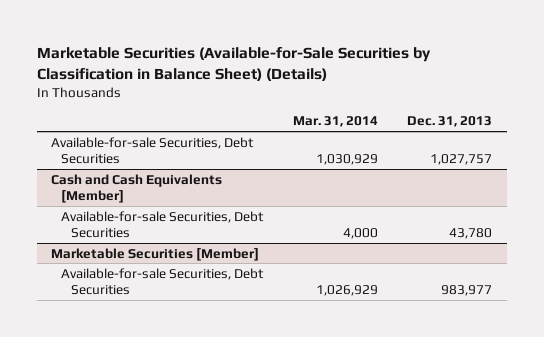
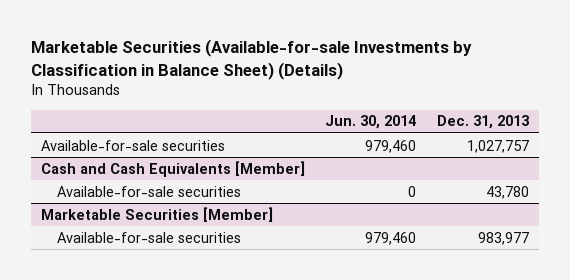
[36,46,431,81] Marketable Securities (Available-for-Sale Securities by Classification in Balance Sheet) (Details) -> [30,39,472,80] Marketable Securities (Available-for-sale Investments by Classification in Balance Sheet) (Details)
[292,116,378,128] Mar. 31, 2014 -> none
none -> [325,115,417,130] Jun. 30, 2014
[51,136,255,165] Available-for-sale Securities, Debt Securities -> [41,139,226,151] Available-for-sale securities
[61,210,265,239] Available-for-sale Securities, Debt Securities -> [56,185,241,197] Available-for-sale securities
[61,267,265,296] Available-for-sale Securities, Debt Securities -> [56,231,241,243] Available-for-sale securities

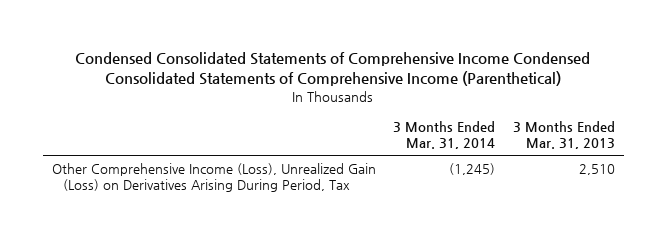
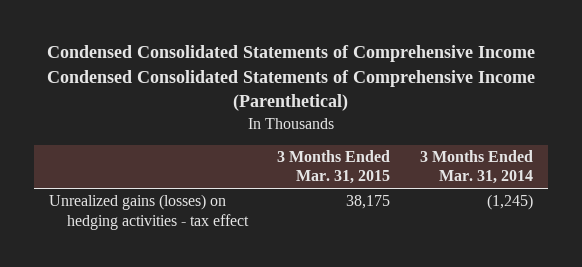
[512,120,615,150] 3 Months Ended Mar. 31, 2013 -> none
none -> [277,149,391,185] 3 Months Ended Mar. 31, 2015
[52,163,377,193] Other Comprehensive Income (Loss), Unrealized Gain (Loss) on Derivatives Arising During Period, Tax -> [48,194,249,230] Unrealized gains (losses) on hedging activities - tax effect

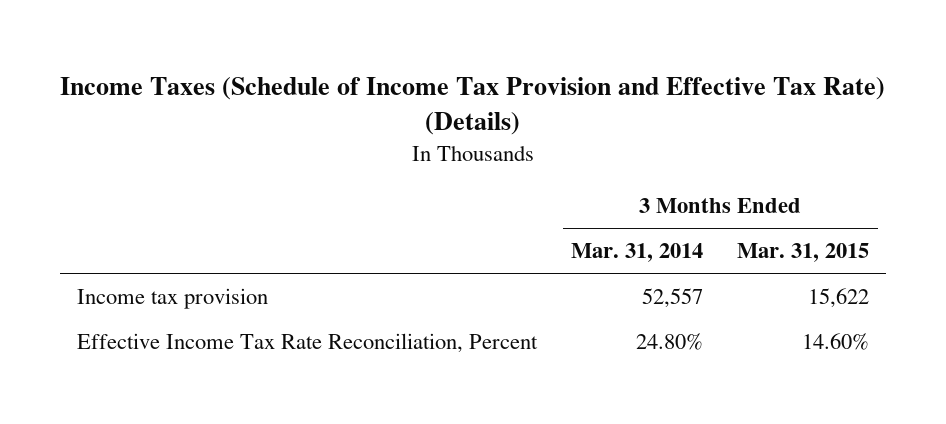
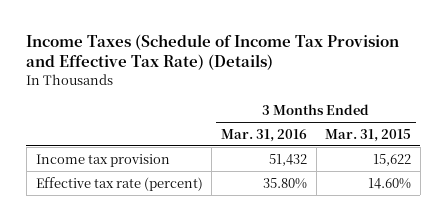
[571,243,704,263] Mar. 31, 2014 -> none
none -> [220,128,307,142] Mar. 31, 2016
[77,332,539,353] Effective Income Tax Rate Reconciliation, Percent -> [35,176,203,191] Effective tax rate (percent)

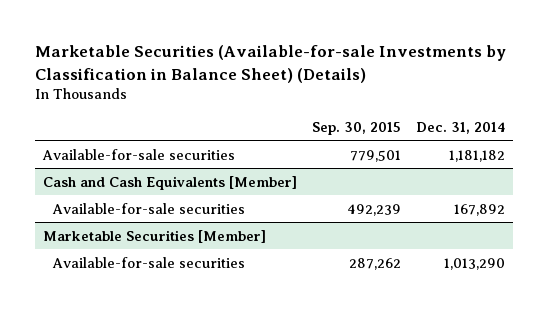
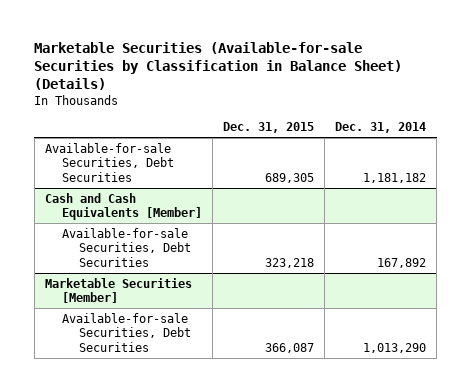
[34,45,506,83] Marketable Securities (Available-for-sale Investments by Classification in Balance Sheet) (Details) -> [34,41,403,91] Marketable Securities (Available-for-sale Securities by Classification in Balance Sheet) (Details)
[311,121,401,135] Sep. 30, 2015 -> none
none -> [223,122,315,134] Dec. 31, 2015
[41,148,235,160] Available-for-sale securities -> [44,142,174,183] Available-for-sale Securities, Debt Securities
[51,202,245,214] Available-for-sale securities -> [61,227,192,268] Available-for-sale Securities, Debt Securities
[51,256,245,268] Available-for-sale securities -> [61,312,192,353] Available-for-sale Securities, Debt Securities

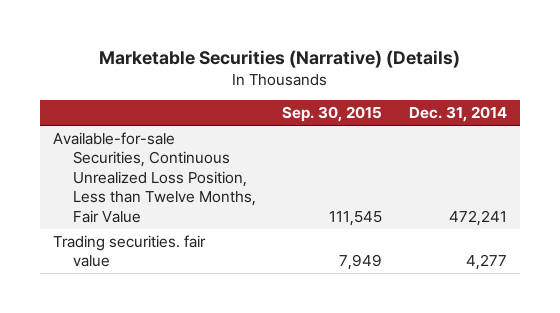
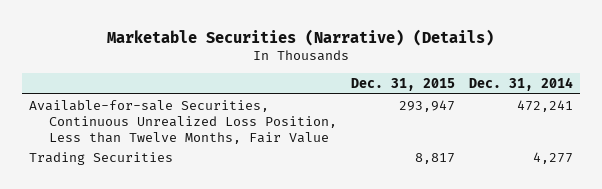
[282,106,383,123] Sep. 30, 2015 -> none
none -> [350,78,455,92] Dec. 31, 2015
[53,234,207,268] Trading securities. fair value -> [29,151,174,165] Trading Securities

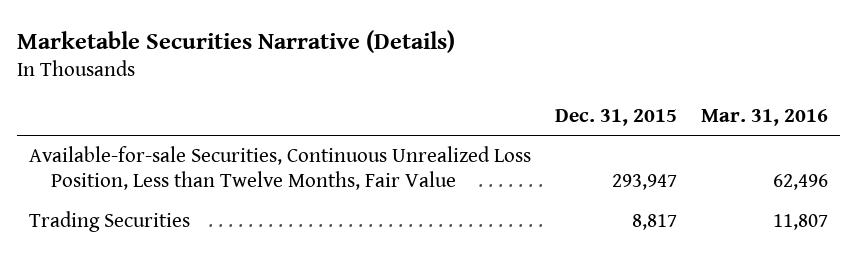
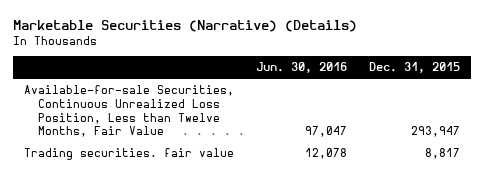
[17,29,456,53] Marketable Securities Narrative (Details) -> [12,19,357,32] Marketable Securities (Narrative) (Details)
[700,109,828,127] Mar. 31, 2016 -> none
none -> [255,62,347,74] Jun. 30, 2016
[29,210,191,232] Trading Securities -> [23,148,234,161] Trading securities. fair value

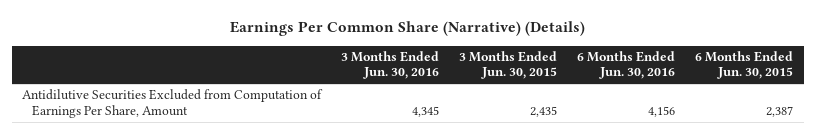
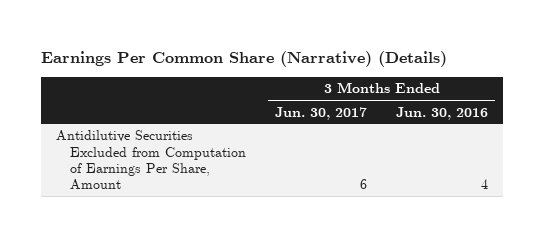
[459,50,558,80] 3 Months Ended Jun. 30, 2015 -> none
[577,50,676,80] 6 Months Ended Jun. 30, 2016 -> none
[695,50,794,80] 6 Months Ended Jun. 30, 2015 -> none
none -> [275,106,368,120] Jun. 30, 2017
[411,105,439,117] 4,345 -> [481,179,489,190] 4

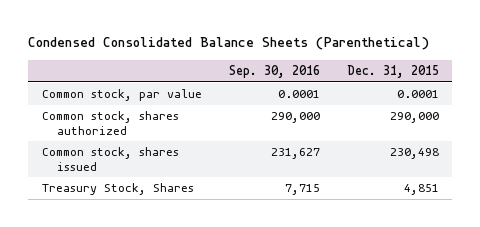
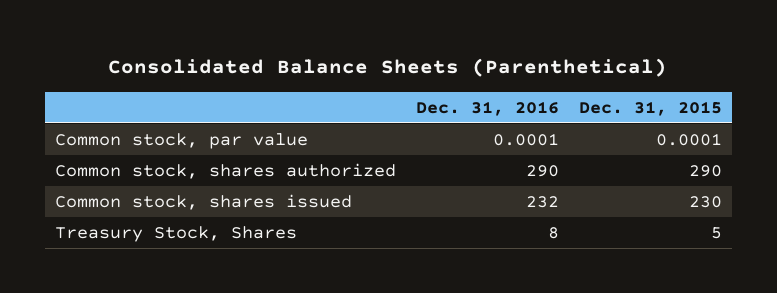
[28,37,430,51] Condensed Consolidated Balance Sheets (Parenthetical) -> [108,58,668,78] Consolidated Balance Sheets (Parenthetical)
[228,64,320,78] Sep. 30, 2016 -> none
none -> [415,100,559,116] Dec. 31, 2016
[389,112,439,124] 290,000 -> [688,165,722,178] 290
[389,148,439,160] 230,498 -> [688,196,722,209] 230
[403,184,439,196] 4,851 -> [710,227,722,240] 5

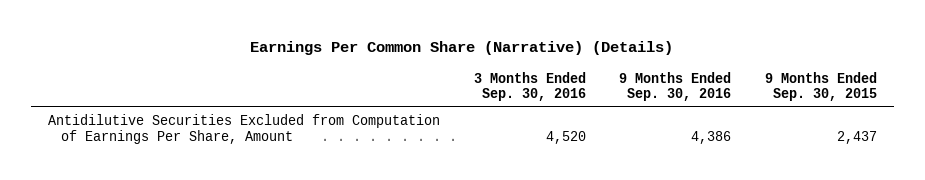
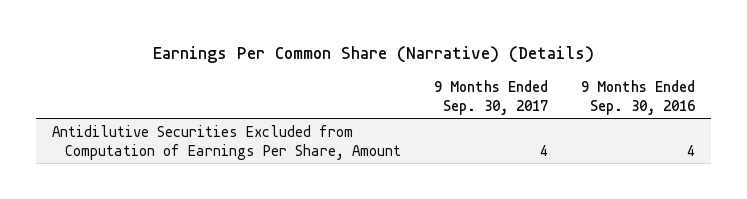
[473,71,586,102] 3 Months Ended Sep. 30, 2016 -> none
[764,71,877,102] 9 Months Ended Sep. 30, 2015 -> none
none -> [434,80,549,115] 9 Months Ended Sep. 30, 2017
[691,130,732,144] 4,386 -> [686,144,695,156] 4

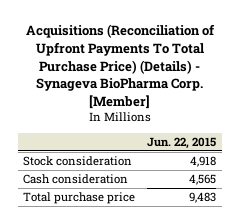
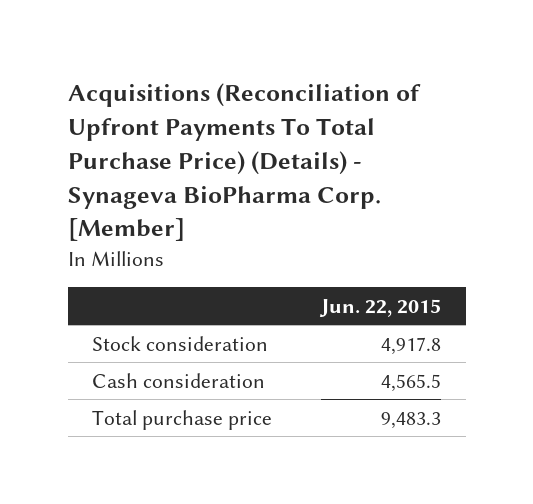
[189,156,216,168] 4,918 -> [381,336,442,355] 4,917.8
[188,174,216,186] 4,565 -> [381,373,442,392] 4,565.5
[188,192,216,204] 9,483 -> [381,411,442,429] 9,483.3

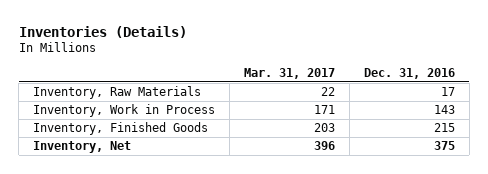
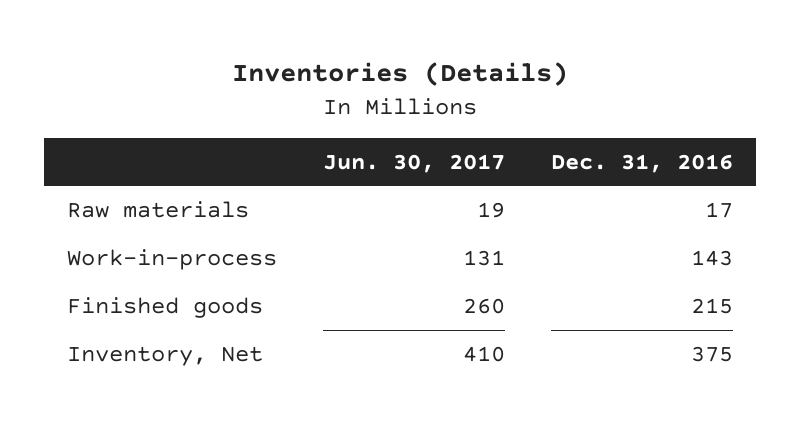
[244,68,336,80] Mar. 31, 2017 -> none
none -> [323,153,506,173] Jun. 30, 2017
[33,86,202,100] Inventory, Raw Materials -> [67,200,250,218] Raw materials
[33,104,216,118] Inventory, Work in Process -> [67,248,278,270] Work-in-process
[33,122,209,136] Inventory, Finished Goods -> [67,296,264,318] Finished goods

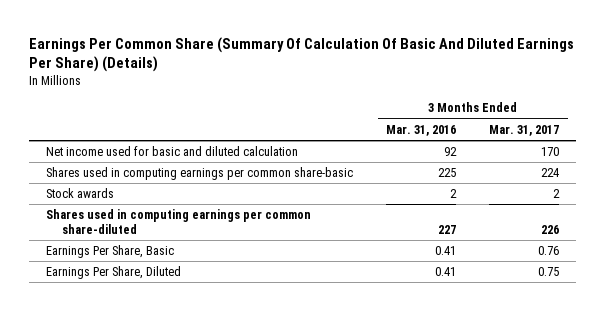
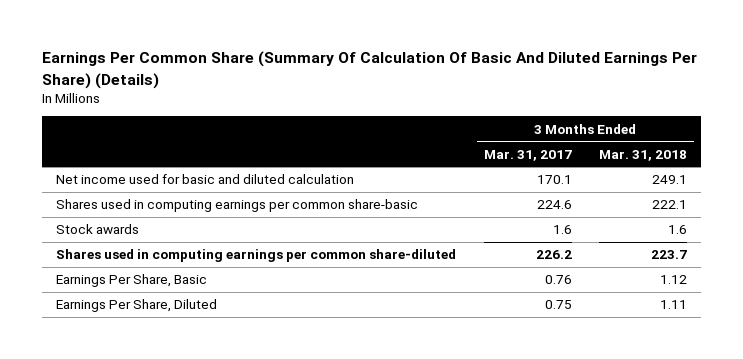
[386,124,457,136] Mar. 31, 2016 -> none
none -> [599,149,688,161] Mar. 31, 2018
[541,147,560,157] 170 -> [536,175,572,185] 170.1
[541,168,560,178] 224 -> [536,200,572,210] 224.6
[553,189,561,199] 2 -> [552,225,572,235] 1.6
[541,224,560,234] 226 -> [535,250,572,260] 226.2

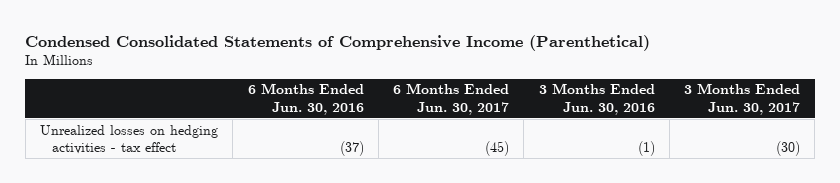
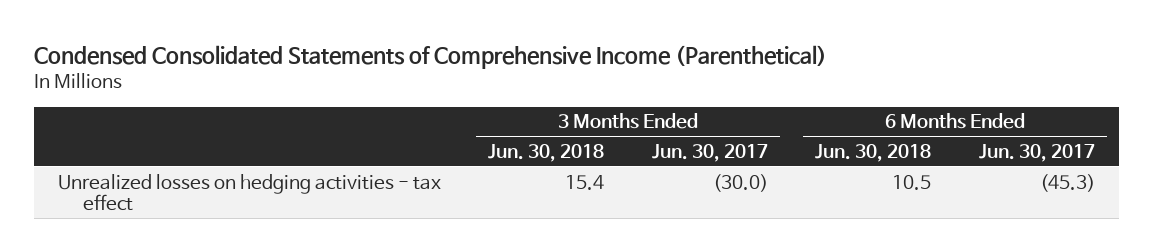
[247,83,364,115] 6 Months Ended Jun. 30, 2016 -> none
[538,83,655,115] 3 Months Ended Jun. 30, 2016 -> none
none -> [488,143,605,162] Jun. 30, 2018
none -> [815,143,932,162] Jun. 30, 2018
[485,140,510,156] (45) -> [1039,173,1095,192] (45.3)
[776,140,801,156] (30) -> [712,173,768,192] (30.0)

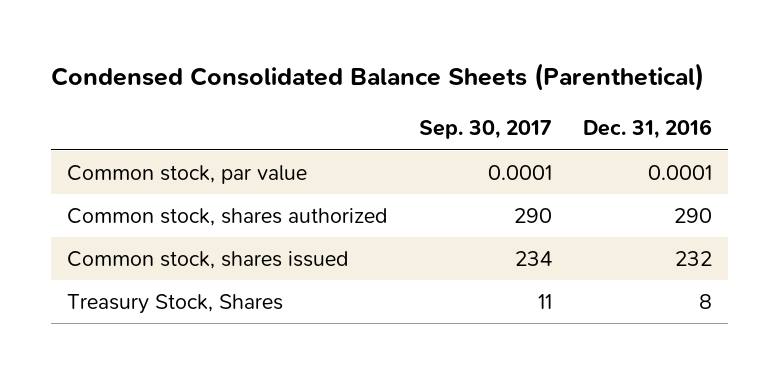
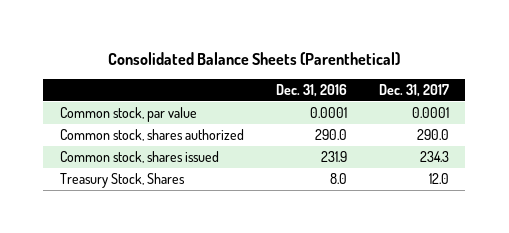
[51,62,705,91] Condensed Consolidated Balance Sheets (Parenthetical) -> [108,51,401,65] Consolidated Balance Sheets (Parenthetical)
[419,120,553,140] Sep. 30, 2017 -> none
none -> [379,83,450,97] Dec. 31, 2017
[674,208,713,224] 290 -> [314,129,347,141] 290.0
[675,251,713,267] 232 -> [320,151,347,163] 231.9
[699,294,713,310] 8 -> [329,173,347,185] 8.0

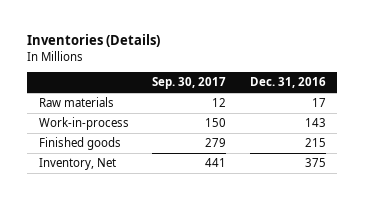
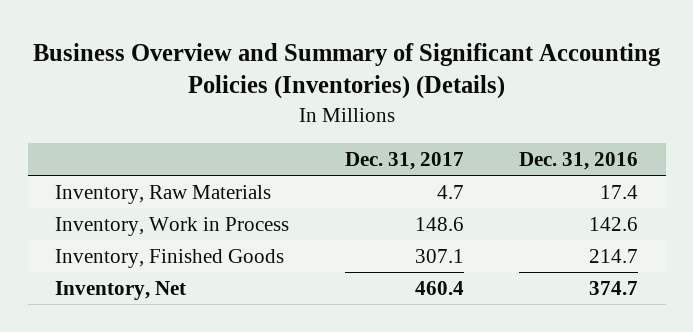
[27,34,161,48] Inventories (Details) -> [32,42,661,100] Business Overview and Summary of Significant Accounting Policies (Inventories) (Details)
[152,77,227,90] Sep. 30, 2017 -> none
none -> [344,152,464,171] Dec. 31, 2017
[39,97,115,108] Raw materials -> [55,184,272,204] Inventory, Raw Materials
[311,98,326,108] 17 -> [599,184,638,199] 17.4
[39,117,130,131] Work-in-process -> [55,216,290,236] Inventory, Work in Process
[304,118,326,128] 143 -> [588,216,638,231] 142.6
[39,137,122,151] Finished goods -> [55,248,285,268] Inventory, Finished Goods
[304,138,326,148] 215 -> [588,248,638,263] 214.7
[304,158,326,168] 375 -> [588,280,638,295] 374.7

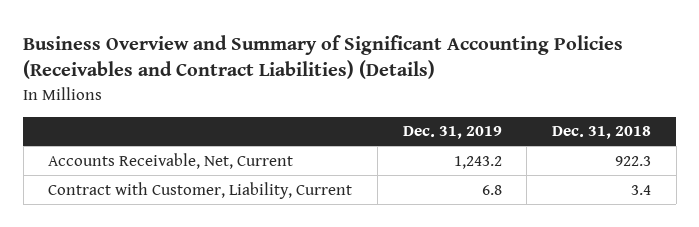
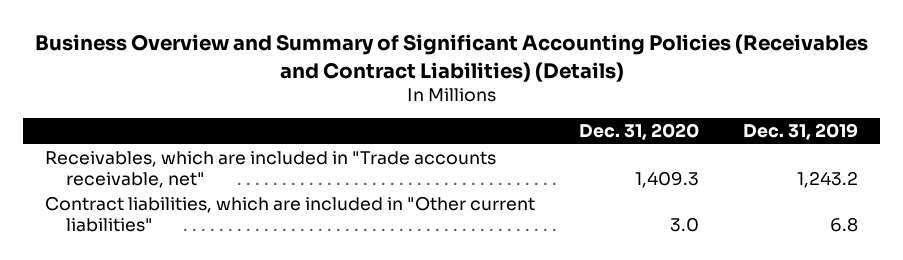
[552,126,652,140] Dec. 31, 2018 -> none
none -> [579,123,700,141] Dec. 31, 2020
[48,152,294,169] Accounts Receivable, Net, Current -> [45,151,497,188] Receivables, which are included in "Trade accounts receivable, net"
[48,181,353,199] Contract with Customer, Liability, Current -> [45,196,536,232] Contract liabilities, which are included in "Other current liabilities"

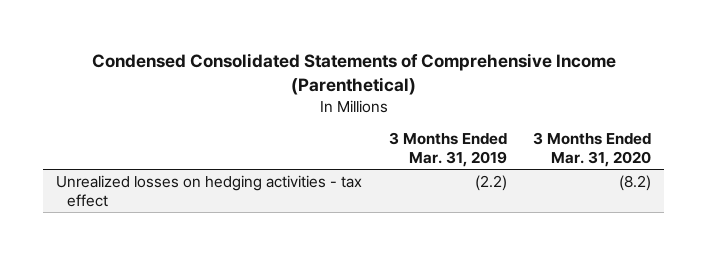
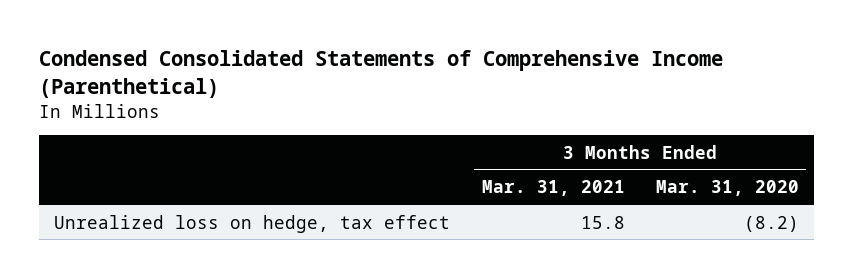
[388,132,507,167] 3 Months Ended Mar. 31, 2019 -> none
none -> [481,180,625,197] Mar. 31, 2021
[56,175,363,207] Unrealized losses on hedging activities - tax effect -> [54,214,451,233] Unrealized loss on hedge, tax effect

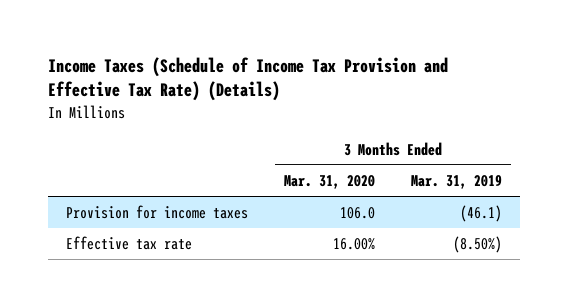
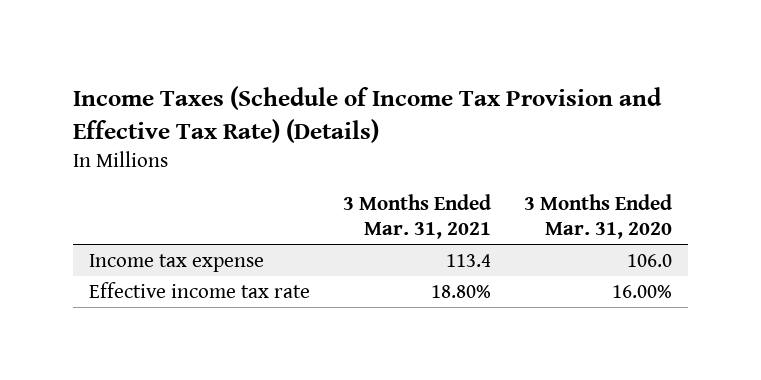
[411,174,503,189] Mar. 31, 2019 -> none
none -> [343,194,492,240] 3 Months Ended Mar. 31, 2021
[65,205,248,220] Provision for income taxes -> [89,253,265,272] Income tax expense
[65,236,192,251] Effective tax rate -> [89,281,311,298] Effective income tax rate

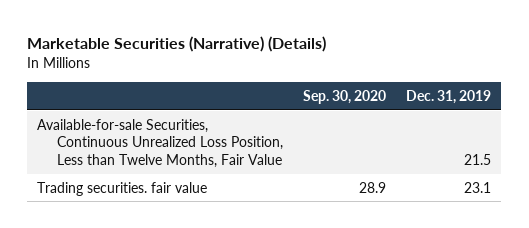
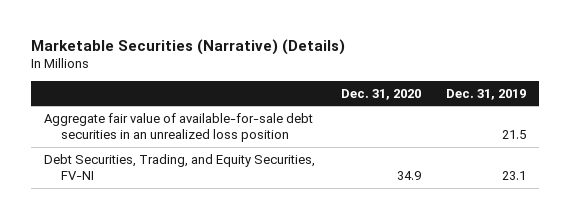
[303,90,387,105] Sep. 30, 2020 -> none
none -> [340,88,421,100] Dec. 31, 2020
[37,118,284,168] Available-for-sale Securities, Continuous Unrealized Loss Position, Less than Twelve Months, Fair Value -> [43,112,313,143] Aggregate fair value of available-for-sale debt securities in an unrealized loss position
[37,181,208,196] Trading securities. fair value -> [43,153,315,181] Debt Securities, Trading, and Equity Securities, FV-NI

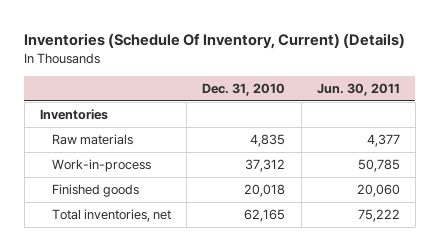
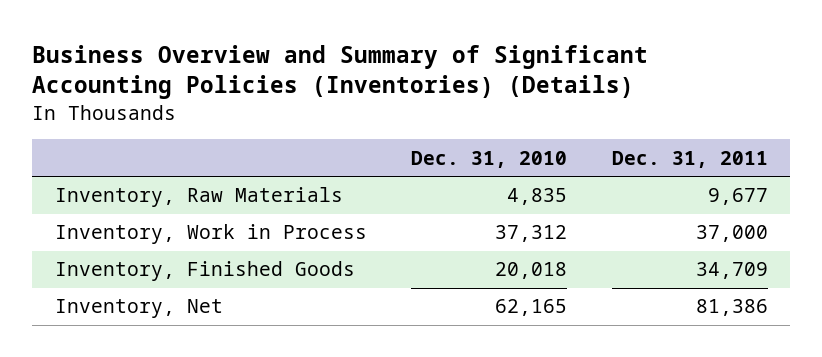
[24,32,406,49] Inventories (Schedule Of Inventory, Current) (Details) -> [32,44,649,100] Business Overview and Summary of Significant Accounting Policies (Inventories) (Details)
[316,82,400,96] Jun. 30, 2011 -> none
none -> [611,150,768,168] Dec. 31, 2011
[40,109,109,121] Inventories -> none
[52,134,134,146] Raw materials -> [54,187,343,208] Inventory, Raw Materials
[52,159,152,173] Work-in-process -> [54,224,367,245] Inventory, Work in Process
[52,184,140,198] Finished goods -> [54,261,355,282] Inventory, Finished Goods
[52,209,172,223] Total inventories, net -> [54,299,223,319] Inventory, Net

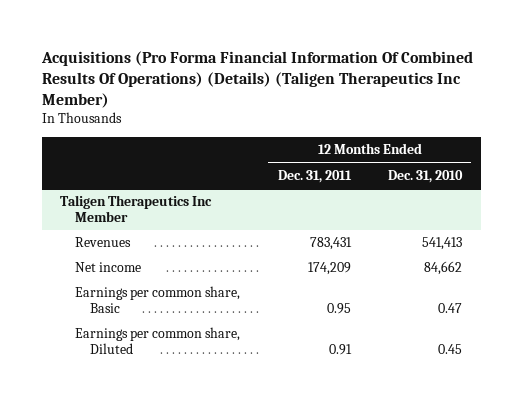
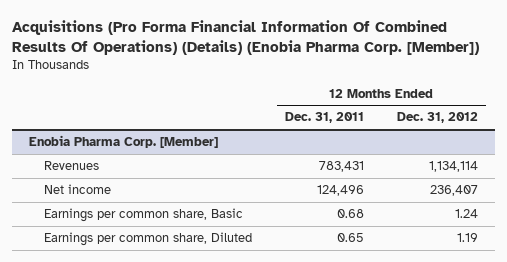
[40,50,473,109] Acquisitions (Pro Forma Financial Information Of Combined Results Of Operations) (Details) (Taligen Therapeutics Inc Member) -> [12,19,480,55] Acquisitions (Pro Forma Financial Information Of Combined Results Of Operations) (Details) (Enobia Pharma Corp. [Member])
[387,169,463,183] Dec. 31, 2010 -> none
none -> [397,112,479,124] Dec. 31, 2012
[60,195,213,223] Taligen Therapeutics Inc Member -> none
none -> [28,135,218,149] Enobia Pharma Corp. [Member]
[307,262,351,276] 174,209 -> [316,185,364,197] 124,496
[326,303,351,315] 0.95 -> [336,209,364,219] 0.68
[328,344,352,356] 0.91 -> [336,233,364,243] 0.65

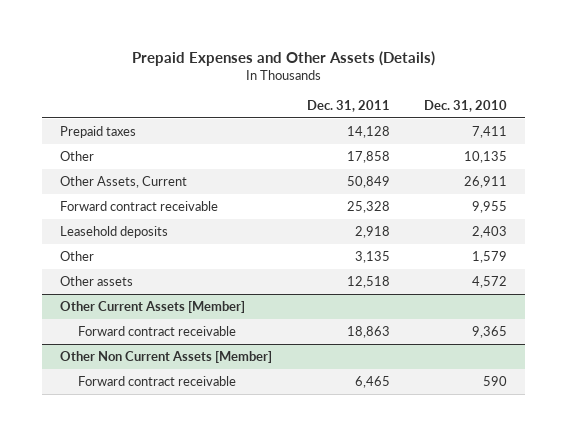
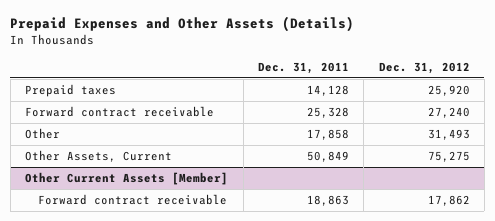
[424,100,508,113] Dec. 31, 2010 -> none
none -> [378,61,470,74] Dec. 31, 2012
[59,200,218,211] Forward contract receivable -> [25,106,215,118] Forward contract receivable
[59,225,168,238] Leasehold deposits -> none
[59,250,94,261] Other -> none
[59,275,133,286] Other assets -> none
[59,350,272,363] Other Non Current Assets [Member] -> none
[77,375,236,386] Forward contract receivable -> none

